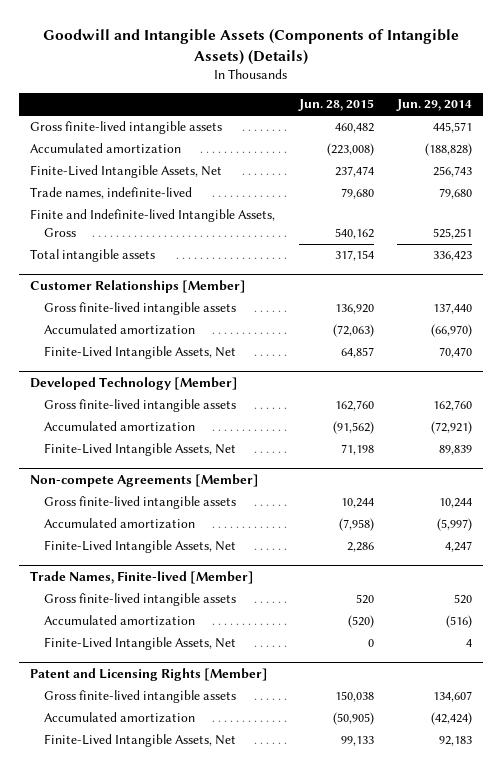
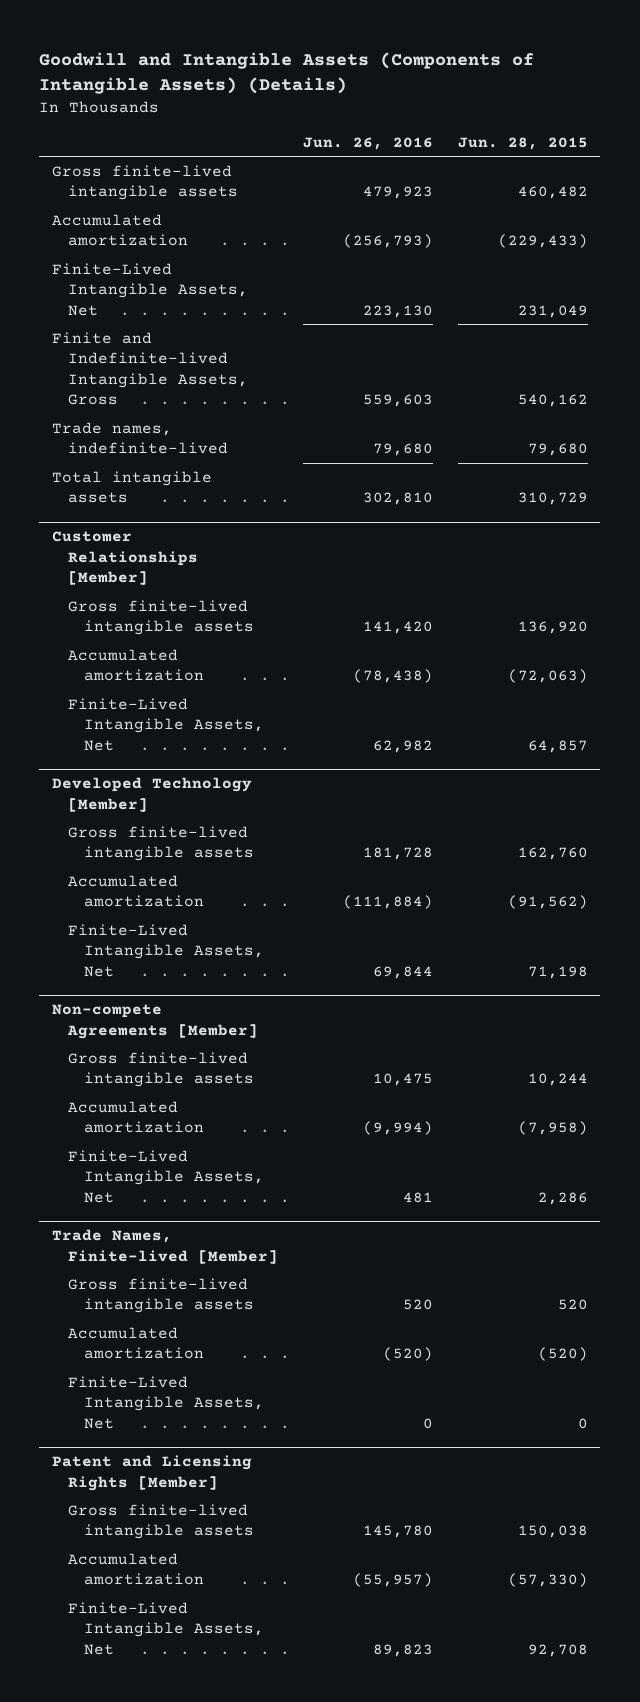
[395,99,472,112] Jun. 29, 2014 -> none
none -> [302,136,433,150] Jun. 26, 2016
[326,143,374,157] (223,008) -> [497,234,588,249] (229,433)
[334,166,374,178] 237,474 -> [517,304,588,318] 231,049
[30,187,193,200] Trade names, indefinite-lived -> [51,421,228,455] Trade names, indefinite-lived
[334,250,374,262] 317,154 -> [517,492,588,506] 310,729
[332,712,374,726] (50,905) -> [507,1573,588,1588] (57,330)
[340,736,374,747] 99,133 -> [527,1643,588,1657] 92,708

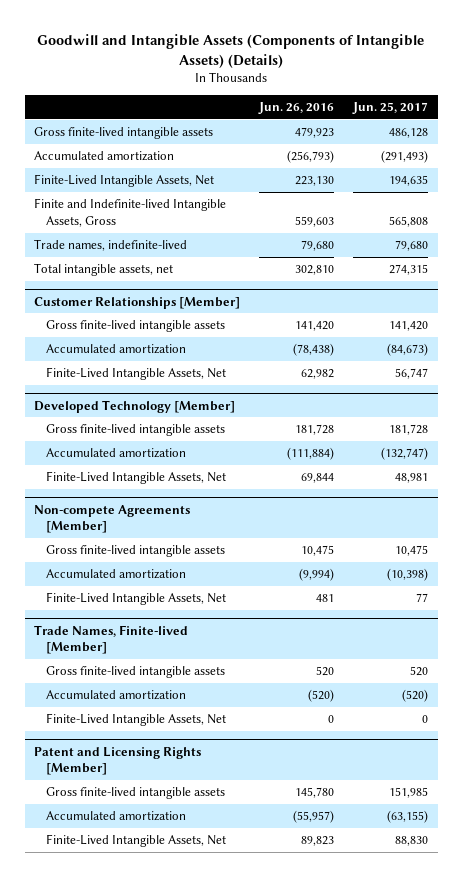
[457,136,588,150] Jun. 28, 2015 -> none
none -> [352,101,429,114] Jun. 25, 2017
[51,470,212,504] Total intangible assets -> [34,263,174,277] Total intangible assets, net

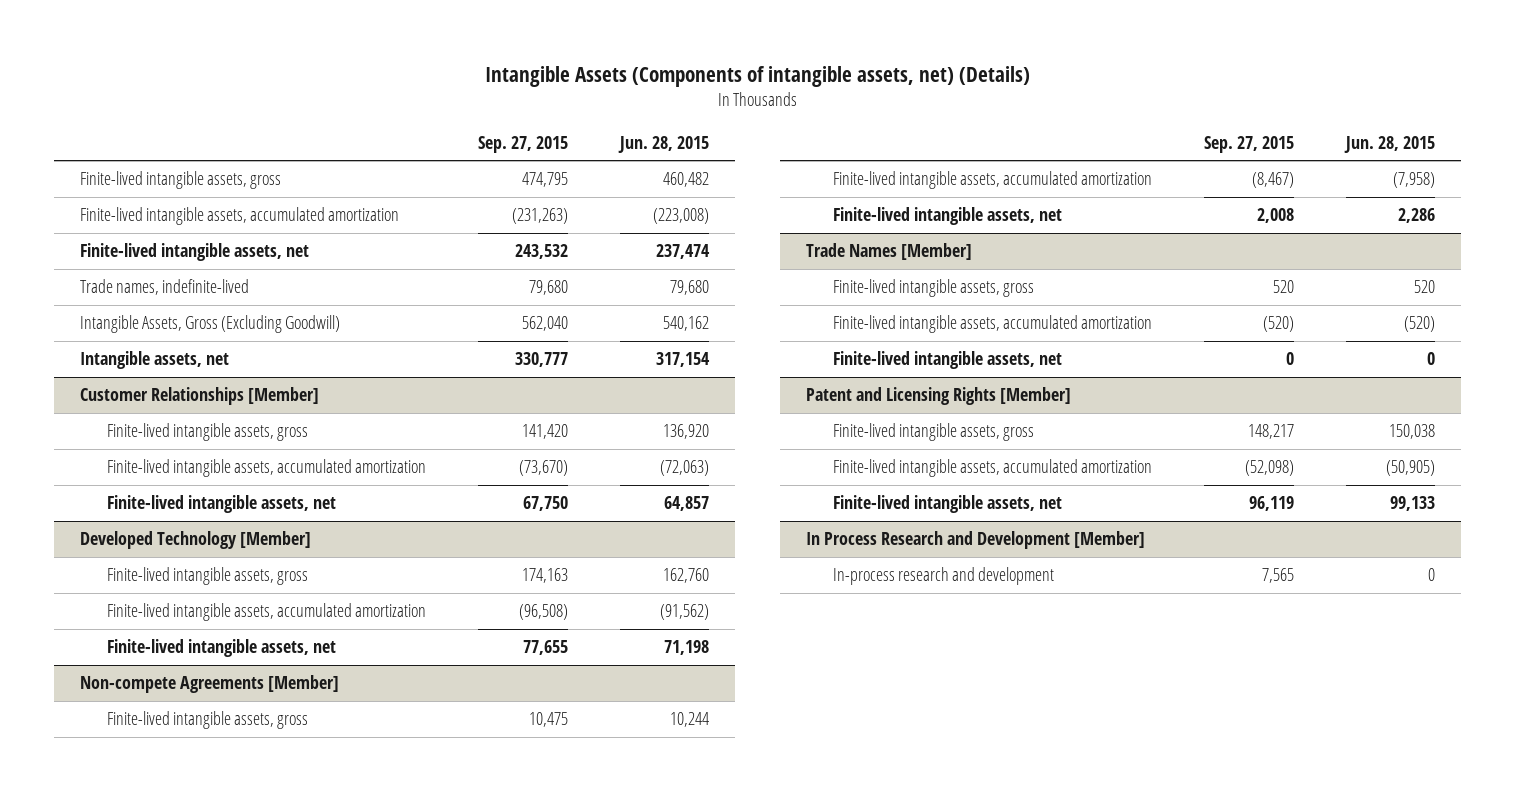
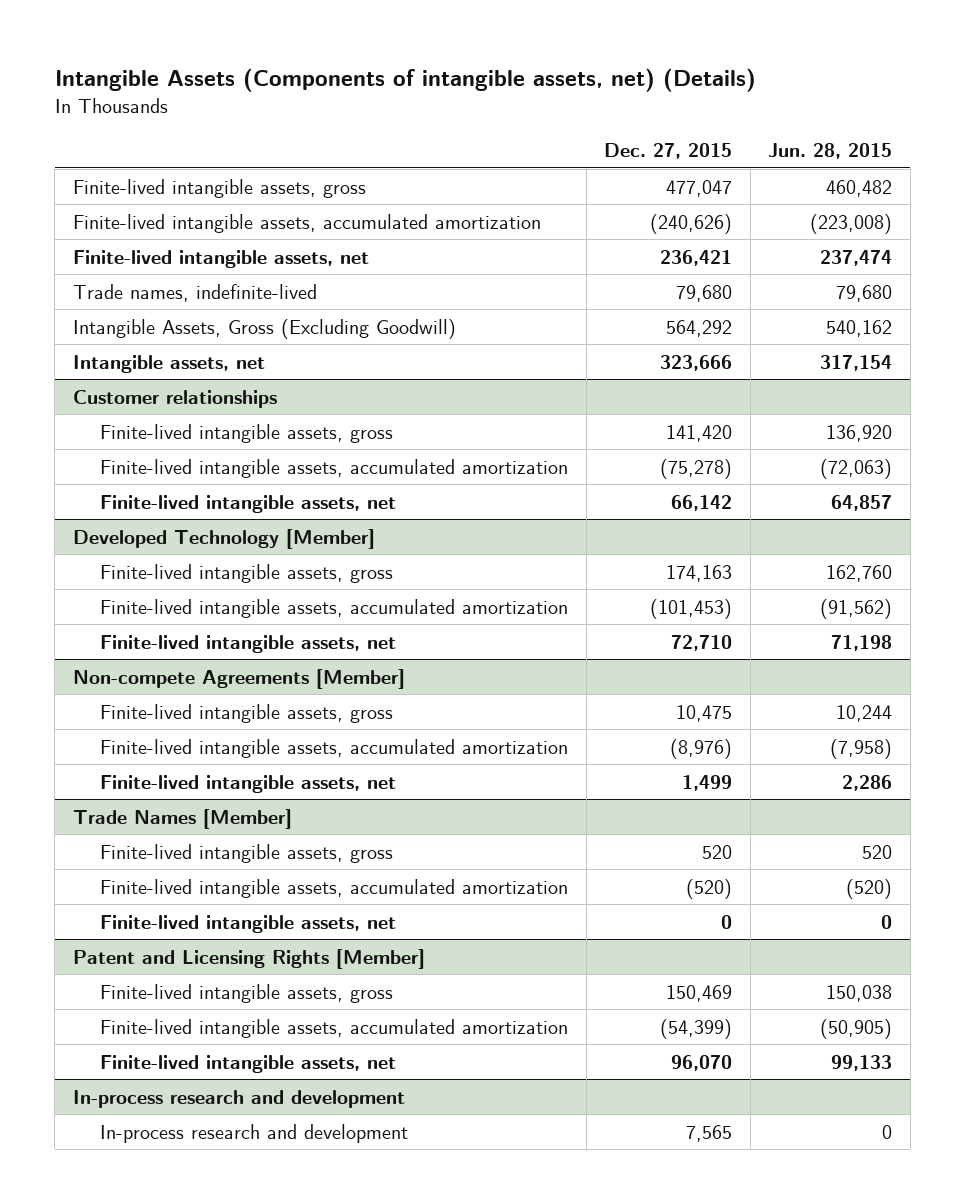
[477,135,568,153] Sep. 27, 2015 -> none
none -> [604,143,733,160] Dec. 27, 2015
[79,387,319,406] Customer Relationships [Member] -> [72,389,277,408] Customer relationships
[806,531,1146,550] In Process Research and Development [Member] -> [72,1089,405,1108] In-process research and development

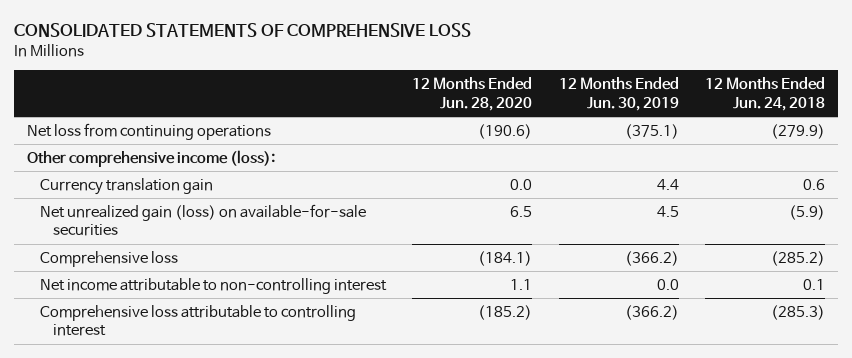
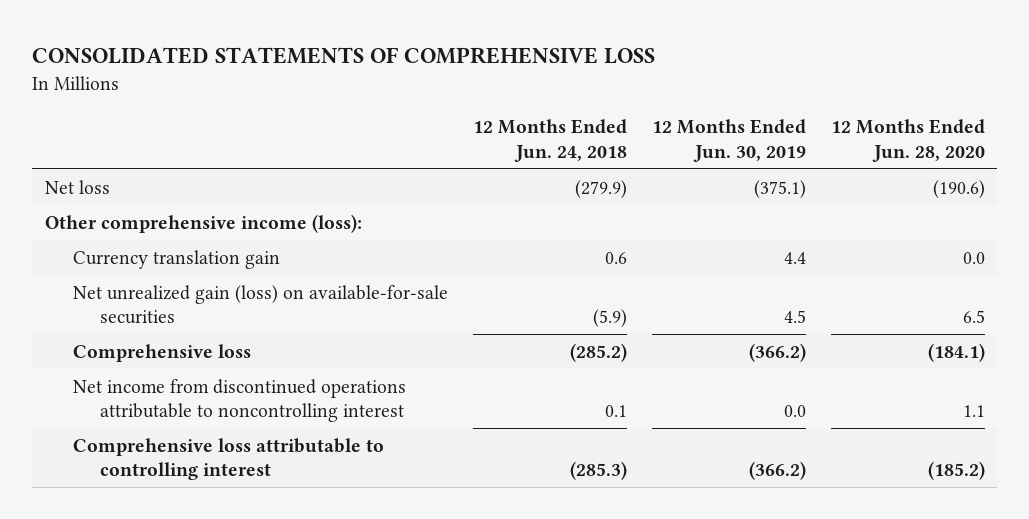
[27,122,272,140] Net loss from continuing operations -> [44,179,110,194] Net loss
[40,277,388,294] Net income attributable to non-controlling interest -> [72,378,406,423] Net income from discontinued operations attributable to noncontrolling interest

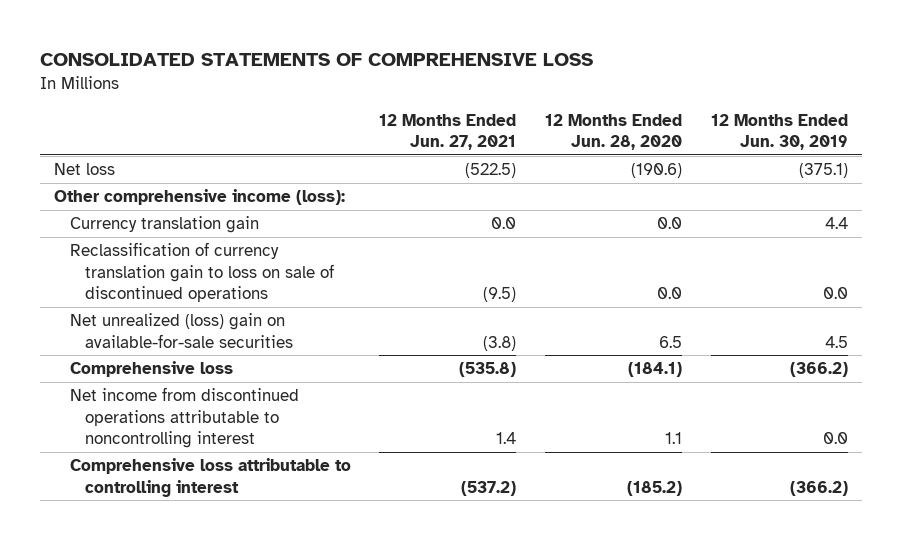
[472,119,627,162] 12 Months Ended Jun. 24, 2018 -> none
none -> [379,113,517,151] 12 Months Ended Jun. 27, 2021
none -> [69,242,335,302] Reclassification of currency translation gain to loss on sale of discontinued operations
[72,284,448,325] Net unrealized gain (loss) on available-for-sale securities -> [69,313,294,348] Net unrealized (loss) gain on available-for-sale securities

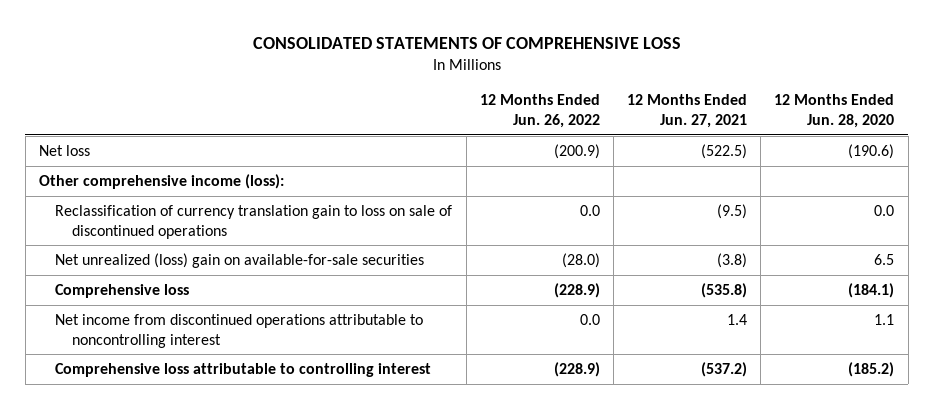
[711,113,849,151] 12 Months Ended Jun. 30, 2019 -> none
none -> [479,94,600,128] 12 Months Ended Jun. 26, 2022
[69,216,259,234] Currency translation gain -> none

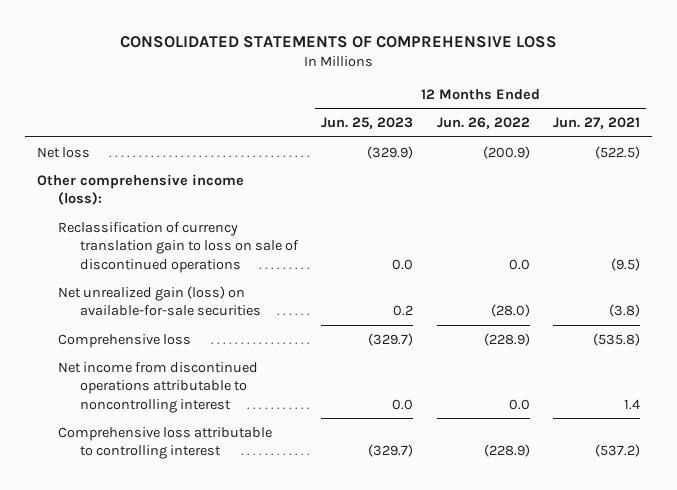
[774,94,895,128] 12 Months Ended Jun. 28, 2020 -> none
none -> [321,117,414,130] Jun. 25, 2023
[55,252,425,268] Net unrealized (loss) gain on available-for-sale securities -> [58,285,261,317] Net unrealized gain (loss) on available-for-sale securities

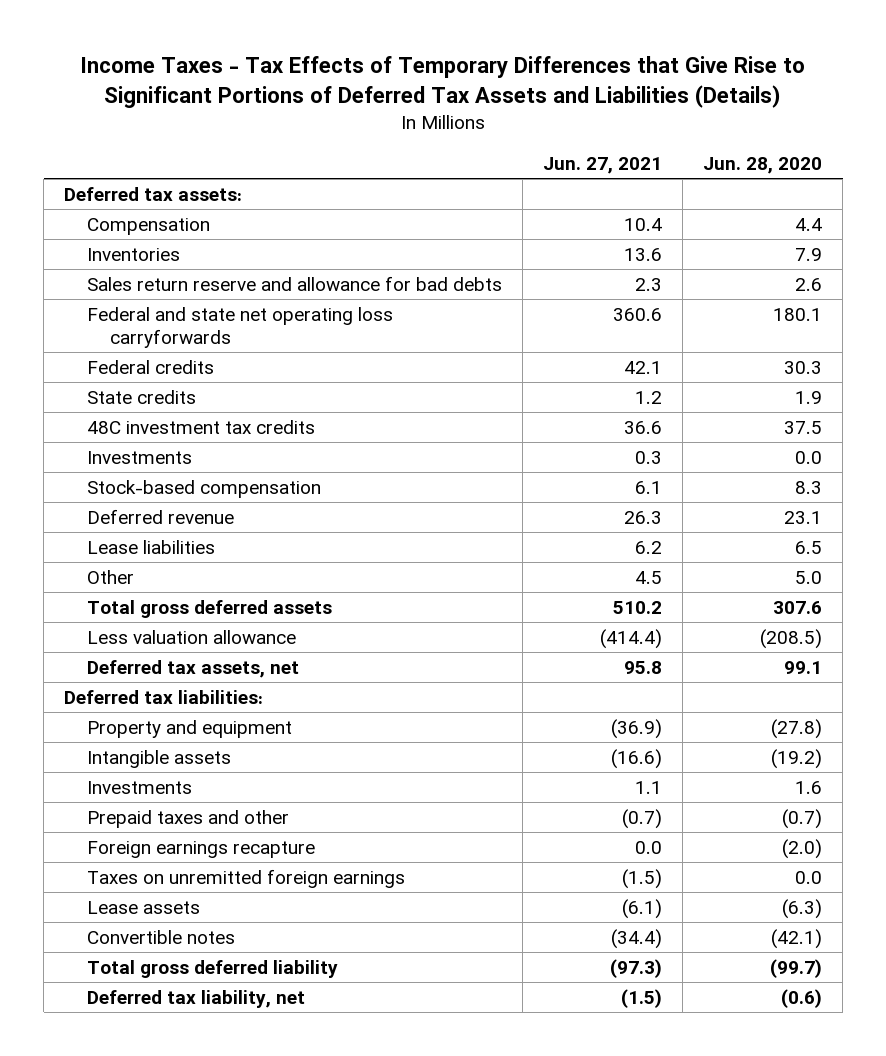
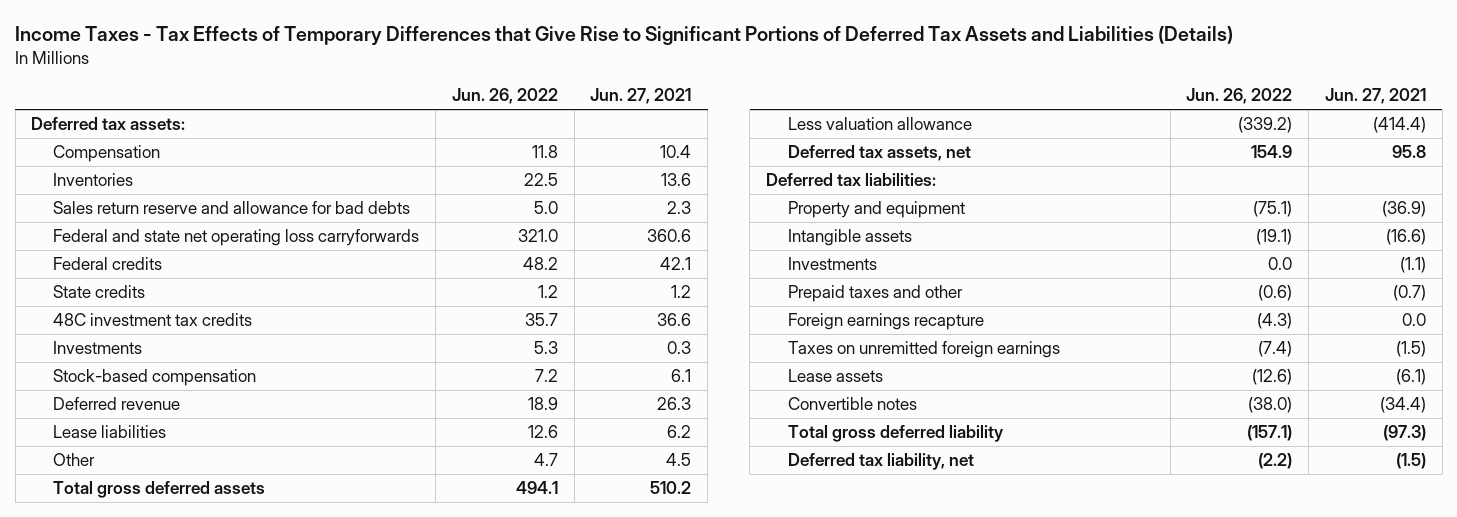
[703,157,823,175] Jun. 28, 2020 -> none
none -> [451,88,558,105] Jun. 26, 2022
[635,780,663,794] 1.1 -> [1399,257,1426,274] (1.1)

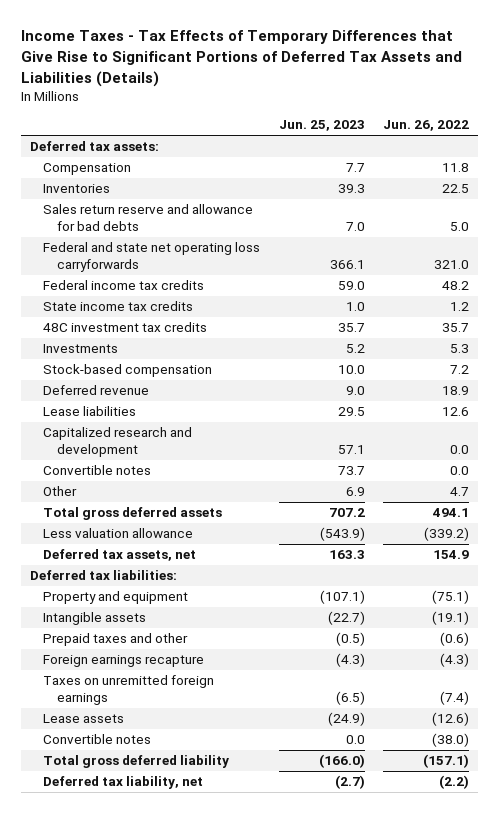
[590,88,692,105] Jun. 27, 2021 -> none
none -> [278,120,365,132] Jun. 25, 2023
[53,257,163,271] Federal credits -> [43,280,205,291] Federal income tax credits
[53,285,146,299] State credits -> [43,301,194,312] State income tax credits
none -> [43,427,193,458] Capitalized research and development
none -> [43,465,152,476] Convertible notes
[787,257,877,271] Investments -> none

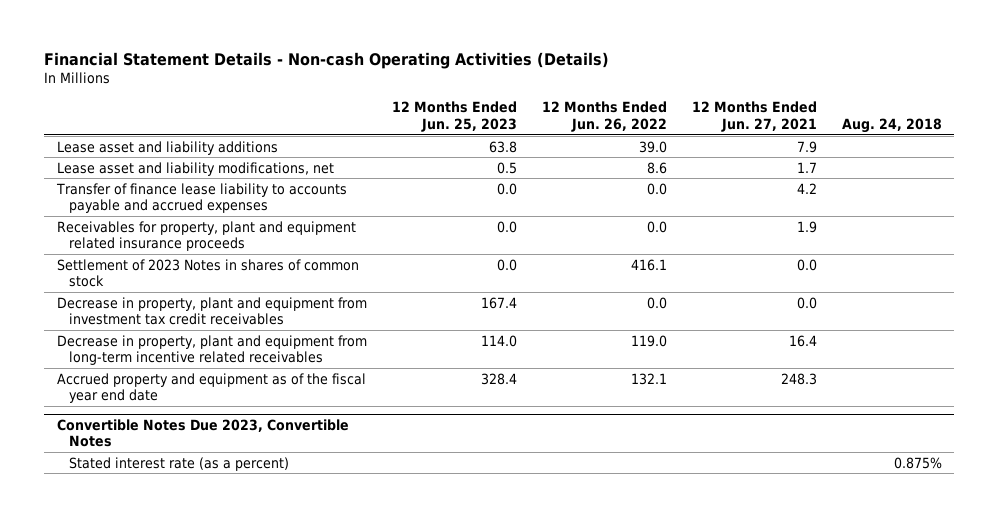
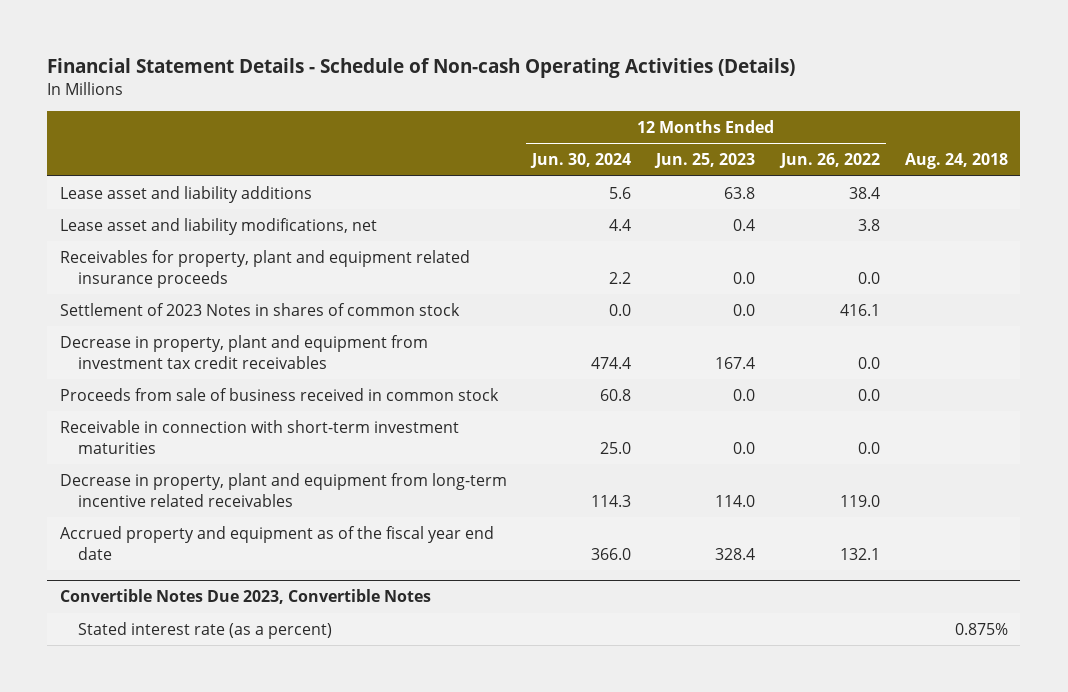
[44,52,610,70] Financial Statement Details - Non-cash Operating Activities (Details) -> [47,57,796,78] Financial Statement Details - Schedule of Non-cash Operating Activities (Details)
[691,101,817,132] 12 Months Ended Jun. 27, 2021 -> none
none -> [530,153,632,169] Jun. 30, 2024
[55,182,347,213] Transfer of finance lease liability to accounts payable and accrued expenses -> none
[638,140,667,153] 39.0 -> [848,186,880,199] 38.4
[496,161,517,174] 0.5 -> [733,218,756,231] 0.4
[646,161,667,174] 8.6 -> [857,218,880,231] 3.8
none -> [59,387,499,401] Proceeds from sale of business received in common stock
none -> [59,419,459,454] Receivable in connection with short-term investment maturities

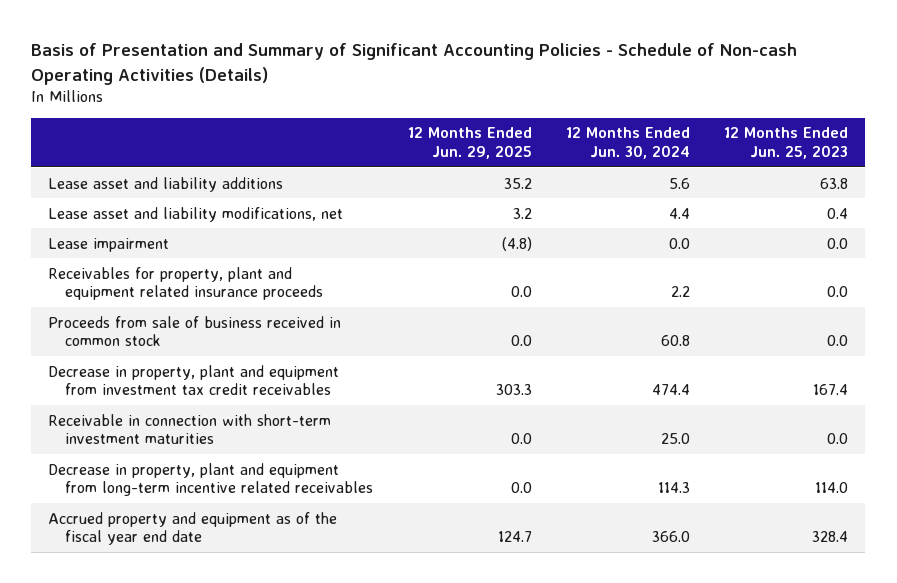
[47,57,796,78] Financial Statement Details - Schedule of Non-cash Operating Activities (Details) -> [31,42,798,85] Basis of Presentation and Summary of Significant Accounting Policies - Schedule of Non-cash Operating Activities (Details)
[778,153,880,169] Jun. 26, 2022 -> none
[904,153,1008,170] Aug. 24, 2018 -> none
none -> [407,127,532,159] 12 Months Ended Jun. 29, 2025
none -> [48,237,170,252] Lease impairment
[59,302,460,316] Settlement of 2023 Notes in shares of common stock -> none
[59,334,428,369] Decrease in property, plant and equipment from investment tax credit receivables -> [48,364,340,396] Decrease in property, plant and equipment from investment tax credit receivables
[59,589,431,605] Convertible Notes Due 2023, Convertible Notes -> none
[78,621,333,639] Stated interest rate (as a percent) -> none

